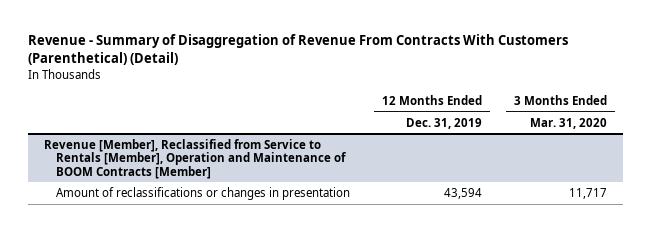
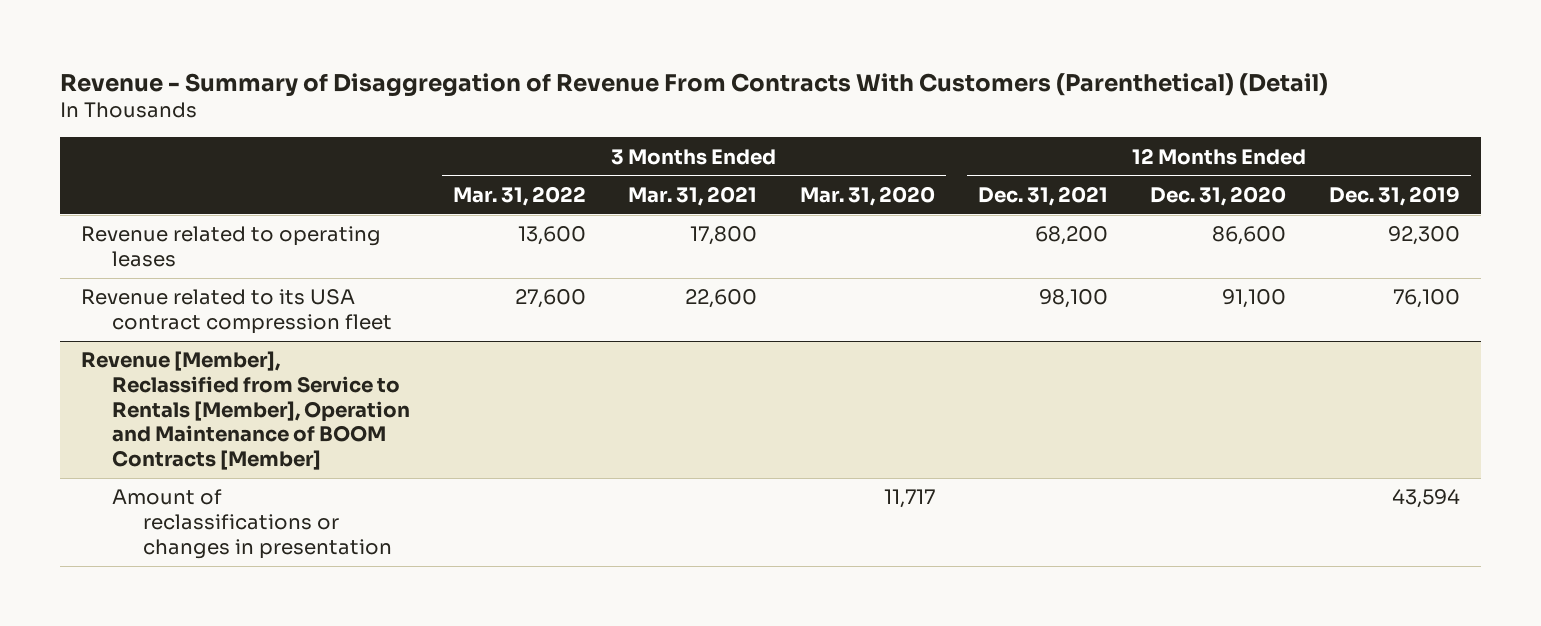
none -> [452,185,586,206] Mar. 31, 2022
none -> [628,185,758,206] Mar. 31, 2021
none -> [977,185,1108,206] Dec. 31, 2021
none -> [1150,185,1287,206] Dec. 31, 2020
none -> [81,226,382,267] Revenue related to operating leases
none -> [81,289,393,334] Revenue related to its USA contract compression fleet

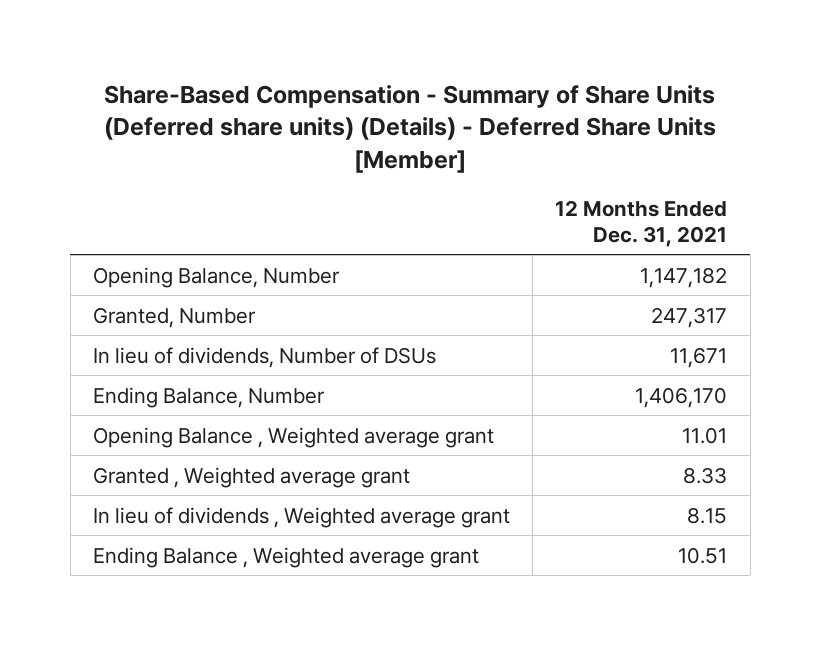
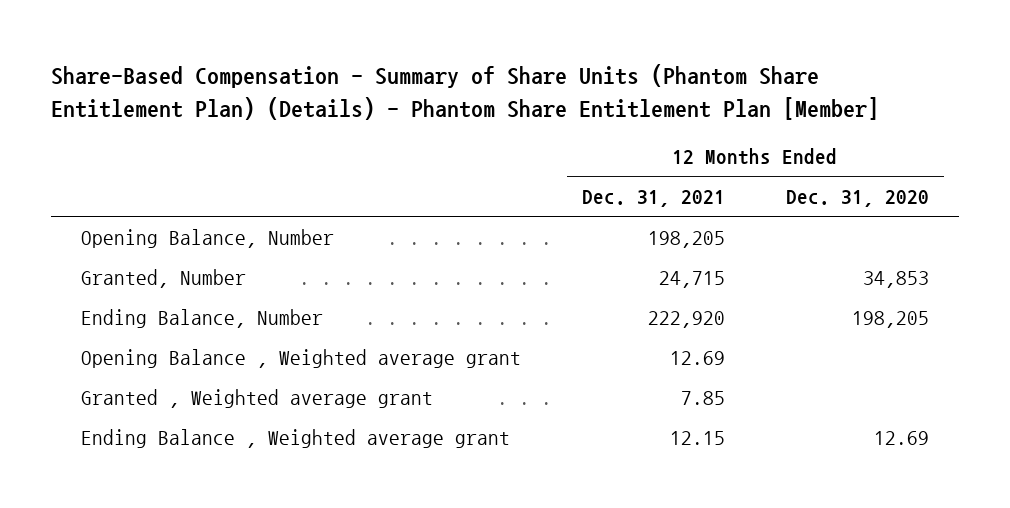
[104,84,717,173] Share-Based Compensation - Summary of Share Units (Deferred share units) (Details) - Deferred Share Units [Member] -> [50,64,879,120] Share-Based Compensation - Summary of Share Units (Phantom Share Entitlement Plan) (Details) - Phantom Share Entitlement Plan [Member]
none -> [785,190,929,208] Dec. 31, 2020
[93,346,437,368] In lieu of dividends, Number of DSUs -> none
[93,506,511,528] In lieu of dividends , Weighted average grant -> none
[640,266,728,288] 1,147,182 -> [647,230,725,248] 198,205
[651,306,728,328] 247,317 -> [658,270,725,288] 24,715
[635,386,728,408] 1,406,170 -> [647,310,725,328] 222,920
[682,426,728,444] 11.01 -> [669,350,725,365] 12.69
[683,466,728,484] 8.33 -> [680,390,725,405] 7.85
[678,546,728,564] 10.51 -> [669,430,725,445] 12.15

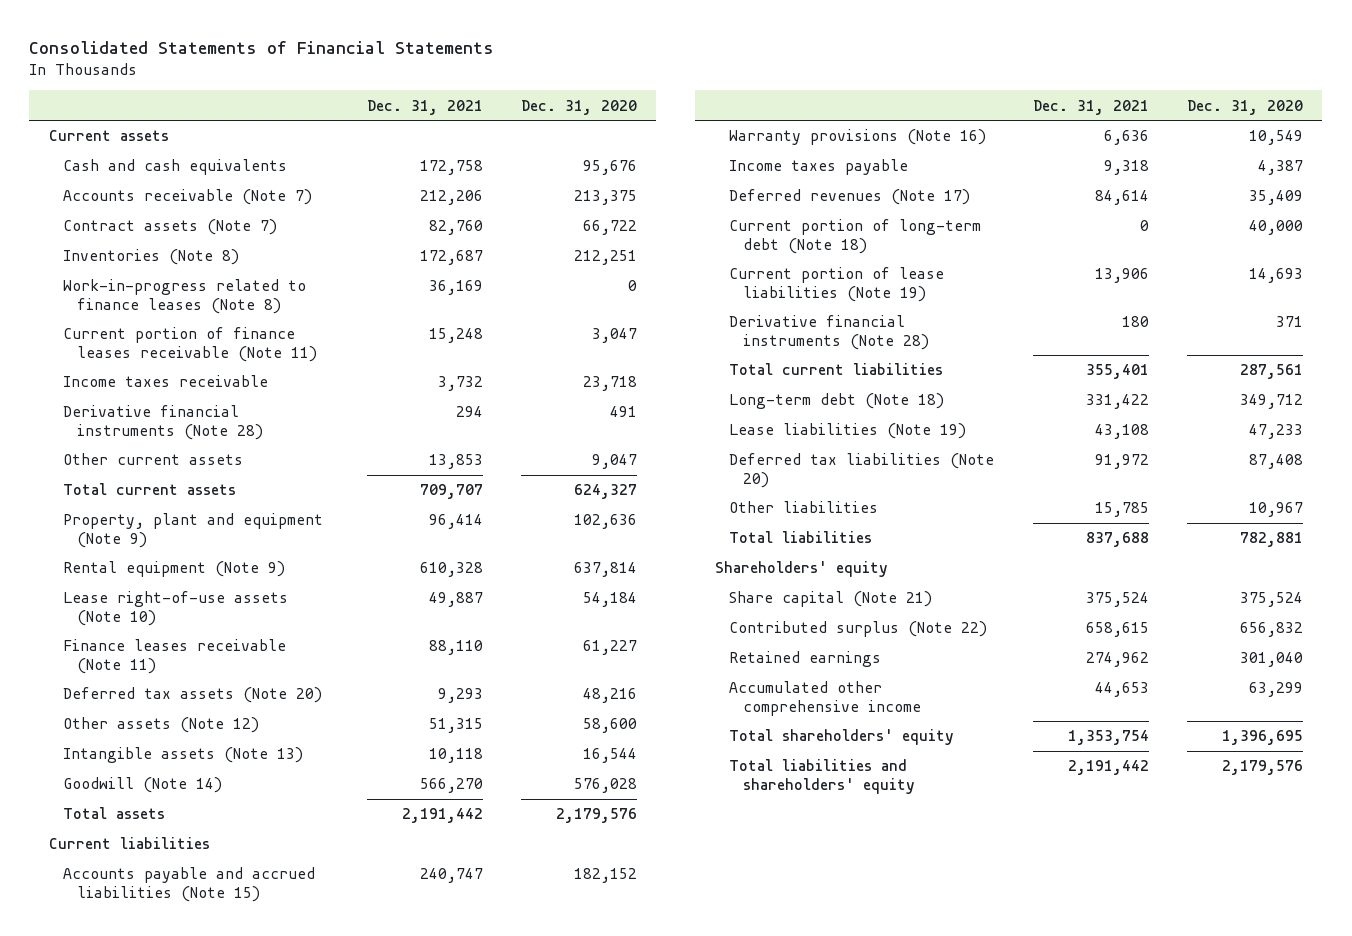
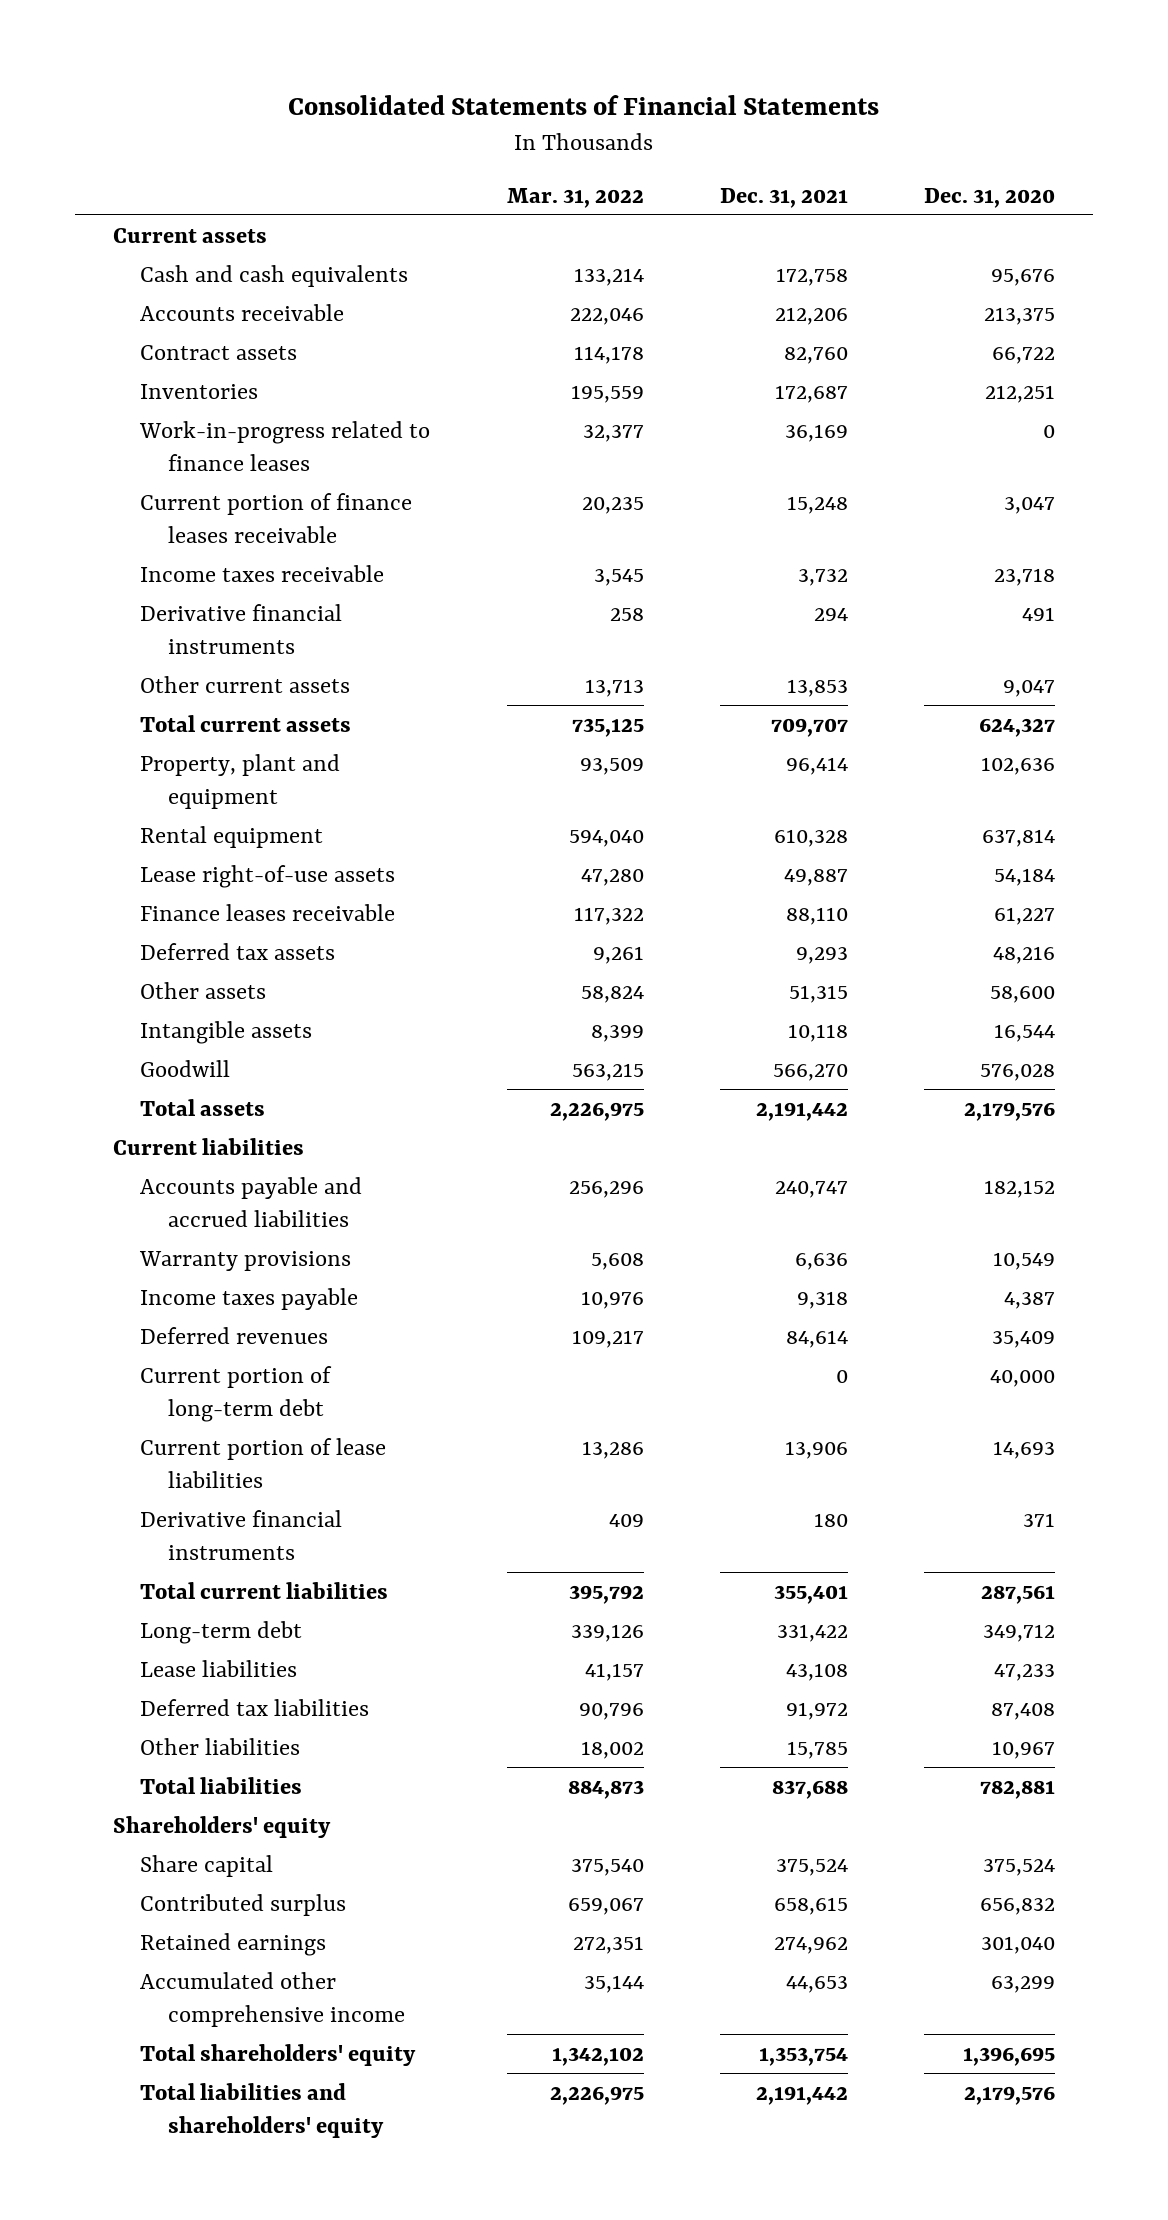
none -> [506,187,644,208] Mar. 31, 2022
[62,189,312,206] Accounts receivable (Note 7) -> [140,304,345,322] Accounts receivable
[62,219,277,236] Contract assets (Note 7) -> [140,345,298,361] Contract assets
[62,249,239,266] Inventories (Note 8) -> [140,384,259,400] Inventories
[62,279,306,314] Work-in-progress related to finance leases (Note 8) -> [139,421,431,471] Work-in-progress related to finance leases
[62,327,318,362] Current portion of finance leases receivable (Note 11) -> [140,493,413,543] Current portion of finance leases receivable
[62,405,264,440] Derivative financial instruments (Note 28) -> [140,604,343,654] Derivative financial instruments
[62,513,323,548] Property, plant and equipment (Note 9) -> [140,754,341,809] Property, plant and equipment
[62,561,285,578] Rental equipment (Note 9) -> [140,826,324,849] Rental equipment
[62,591,288,626] Lease right-of-use assets (Note 10) -> [140,865,396,889] Lease right-of-use assets
[62,639,286,674] Finance leases receivable (Note 11) -> [140,904,396,922] Finance leases receivable
[62,687,322,704] Deferred tax assets (Note 20) -> [140,943,336,961] Deferred tax assets
[62,717,259,734] Other assets (Note 12) -> [140,982,267,1000] Other assets
[62,747,303,764] Intangible assets (Note 13) -> [140,1021,313,1045] Intangible assets
[62,777,222,794] Goodwill (Note 14) -> [140,1060,231,1078] Goodwill
[62,867,315,902] Accounts payable and accrued liabilities (Note 15) -> [140,1177,363,1227] Accounts payable and accrued liabilities
[729,129,987,146] Warranty provisions (Note 16) -> [139,1251,352,1272] Warranty provisions
[729,189,971,206] Deferred revenues (Note 17) -> [140,1327,329,1345] Deferred revenues
[729,219,982,254] Current portion of long-term debt (Note 18) -> [140,1366,333,1422] Current portion of long-term debt
[729,267,945,302] Current portion of lease liabilities (Note 19) -> [140,1438,387,1488] Current portion of lease liabilities
[729,315,930,350] Derivative financial instruments (Note 28) -> [140,1510,343,1560] Derivative financial instruments
[729,393,945,410] Long-term debt (Note 18) -> [140,1621,303,1645] Long-term debt
[729,423,967,440] Lease liabilities (Note 19) -> [140,1660,298,1678] Lease liabilities
[729,453,995,488] Deferred tax liabilities (Note 20) -> [140,1699,370,1717] Deferred tax liabilities
[729,591,933,608] Share capital (Note 21) -> [140,1855,274,1878] Share capital
[729,621,988,638] Contributed surplus (Note 22) -> [140,1894,347,1917] Contributed surplus

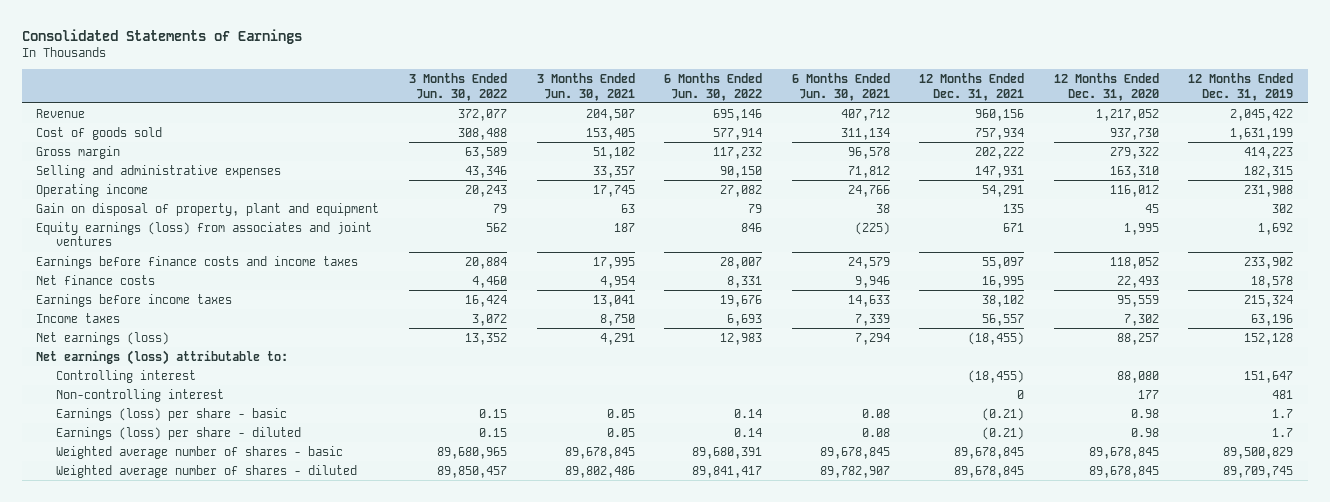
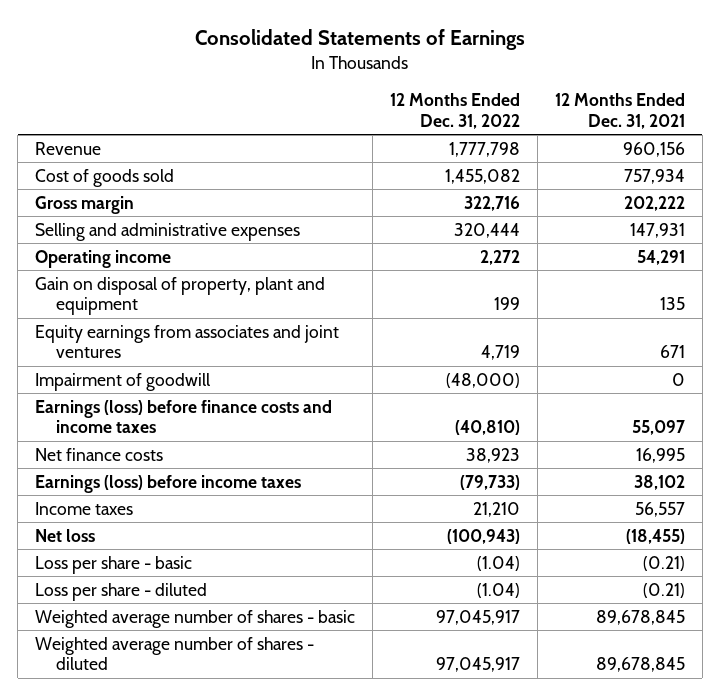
[409,73,508,101] 3 Months Ended Jun. 30, 2022 -> none
[536,73,635,101] 3 Months Ended Jun. 30, 2021 -> none
[664,73,763,101] 6 Months Ended Jun. 30, 2022 -> none
[791,73,890,101] 6 Months Ended Jun. 30, 2021 -> none
[1053,73,1159,101] 12 Months Ended Dec. 31, 2020 -> none
[1188,73,1294,101] 12 Months Ended Dec. 31, 2019 -> none
none -> [389,93,520,129] 12 Months Ended Dec. 31, 2022
[36,221,373,247] Equity earnings (loss) from associates and joint ventures -> [35,324,340,359] Equity earnings from associates and joint ventures
none -> [35,372,211,391] Impairment of goodwill
[36,255,359,269] Earnings before finance costs and income taxes -> [35,399,333,434] Earnings (loss) before finance costs and income taxes
[36,293,233,307] Earnings before income taxes -> [35,474,302,493] Earnings (loss) before income taxes
[36,349,289,365] Net earnings (loss) attributable to: -> none
[55,369,196,383] Controlling interest -> none
[55,388,224,402] Non-controlling interest -> none
[36,331,170,345] Net earnings (loss) -> [35,528,96,542] Net loss
[55,407,287,421] Earnings (loss) per share - basic -> [35,555,193,574] Loss per share - basic
[55,426,301,440] Earnings (loss) per share - diluted -> [35,582,208,601] Loss per share - diluted

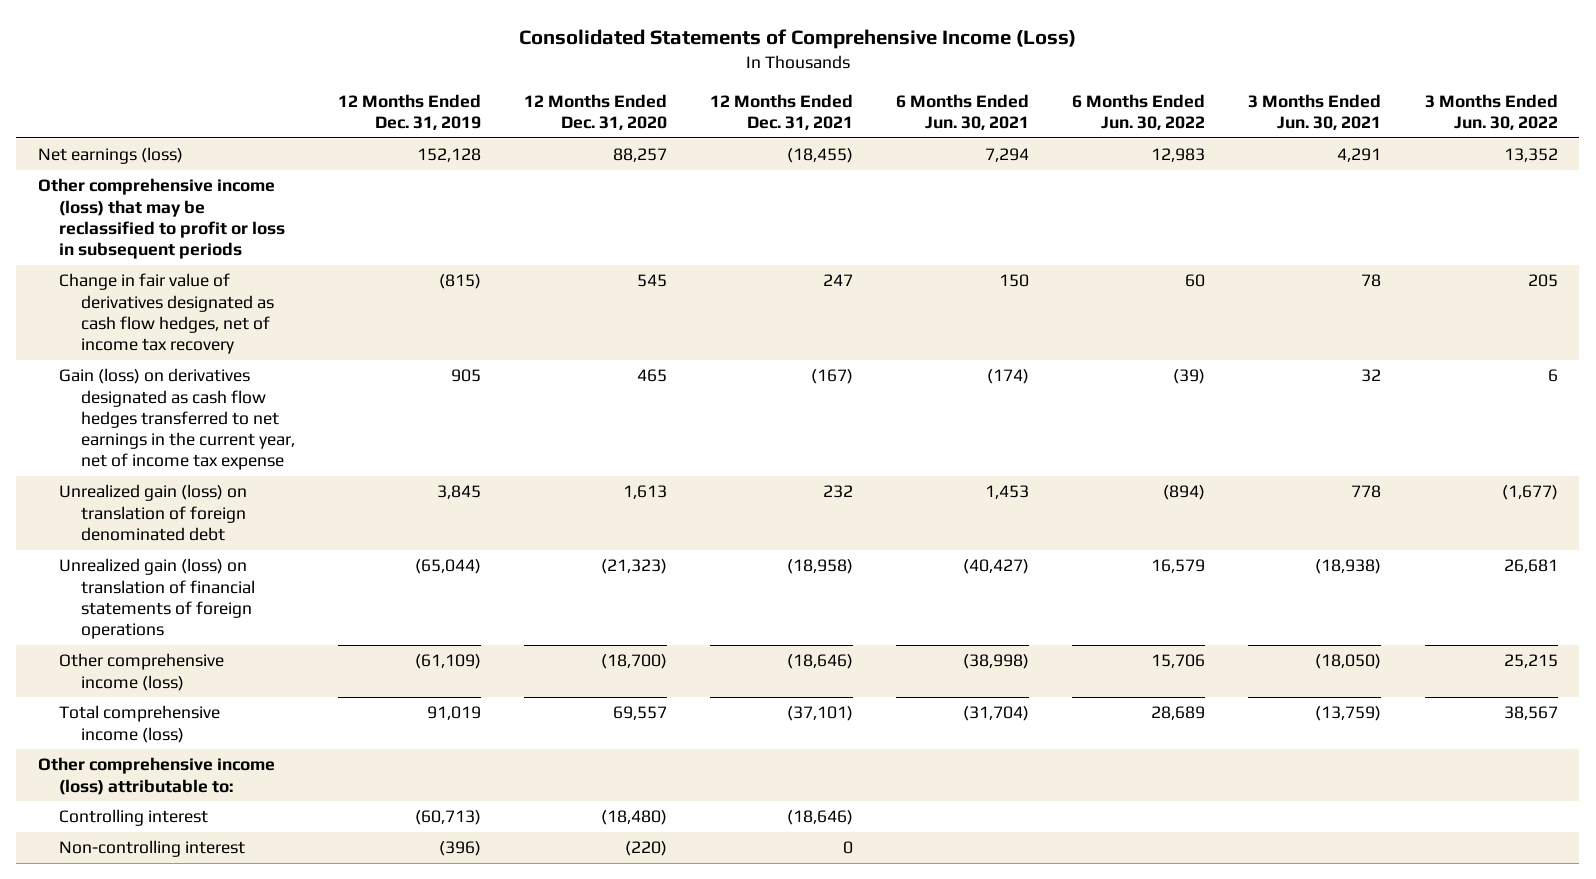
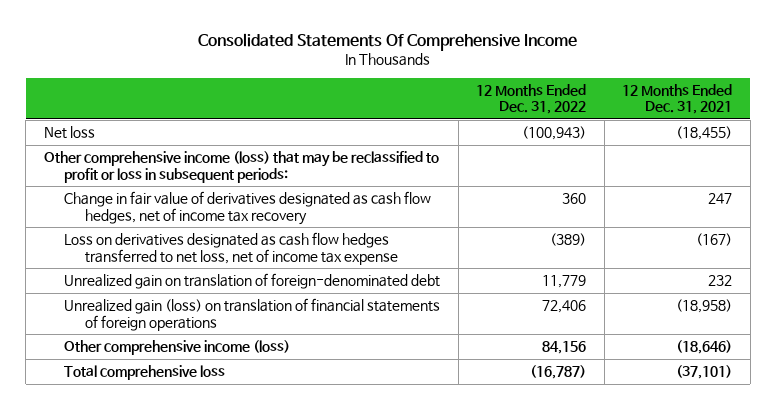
[518,28,1076,49] Consolidated Statements of Comprehensive Income (Loss) -> [197,33,577,52] Consolidated Statements Of Comprehensive Income
[337,93,481,131] 12 Months Ended Dec. 31, 2019 -> none
[523,93,667,131] 12 Months Ended Dec. 31, 2020 -> none
[896,93,1030,131] 6 Months Ended Jun. 30, 2021 -> none
[1072,93,1206,131] 6 Months Ended Jun. 30, 2022 -> none
[1248,93,1382,131] 3 Months Ended Jun. 30, 2021 -> none
[1424,93,1558,131] 3 Months Ended Jun. 30, 2022 -> none
none -> [476,83,587,115] 12 Months Ended Dec. 31, 2022
[38,147,184,165] Net earnings (loss) -> [43,126,95,140] Net loss
[38,178,286,260] Other comprehensive income (loss) that may be reclassified to profit or loss in subsequent periods -> [43,151,439,183] Other comprehensive income (loss) that may be reclassified to profit or loss in subsequent periods:
[59,368,295,471] Gain (loss) on derivatives designated as cash flow hedges transferred to net earnings in the current year, net of income tax expense -> [64,232,398,265] Loss on derivatives designated as cash flow hedges transferred to net loss, net of income tax expense
[59,484,248,541] Unrealized gain (loss) on translation of foreign denominated debt -> [64,273,441,290] Unrealized gain on translation of foreign-denominated debt
[38,757,276,795] Other comprehensive income (loss) attributable to: -> none
[59,809,209,827] Controlling interest -> none
[59,840,246,858] Non-controlling interest -> none
[59,705,221,743] Total comprehensive income (loss) -> [64,365,226,381] Total comprehensive loss

